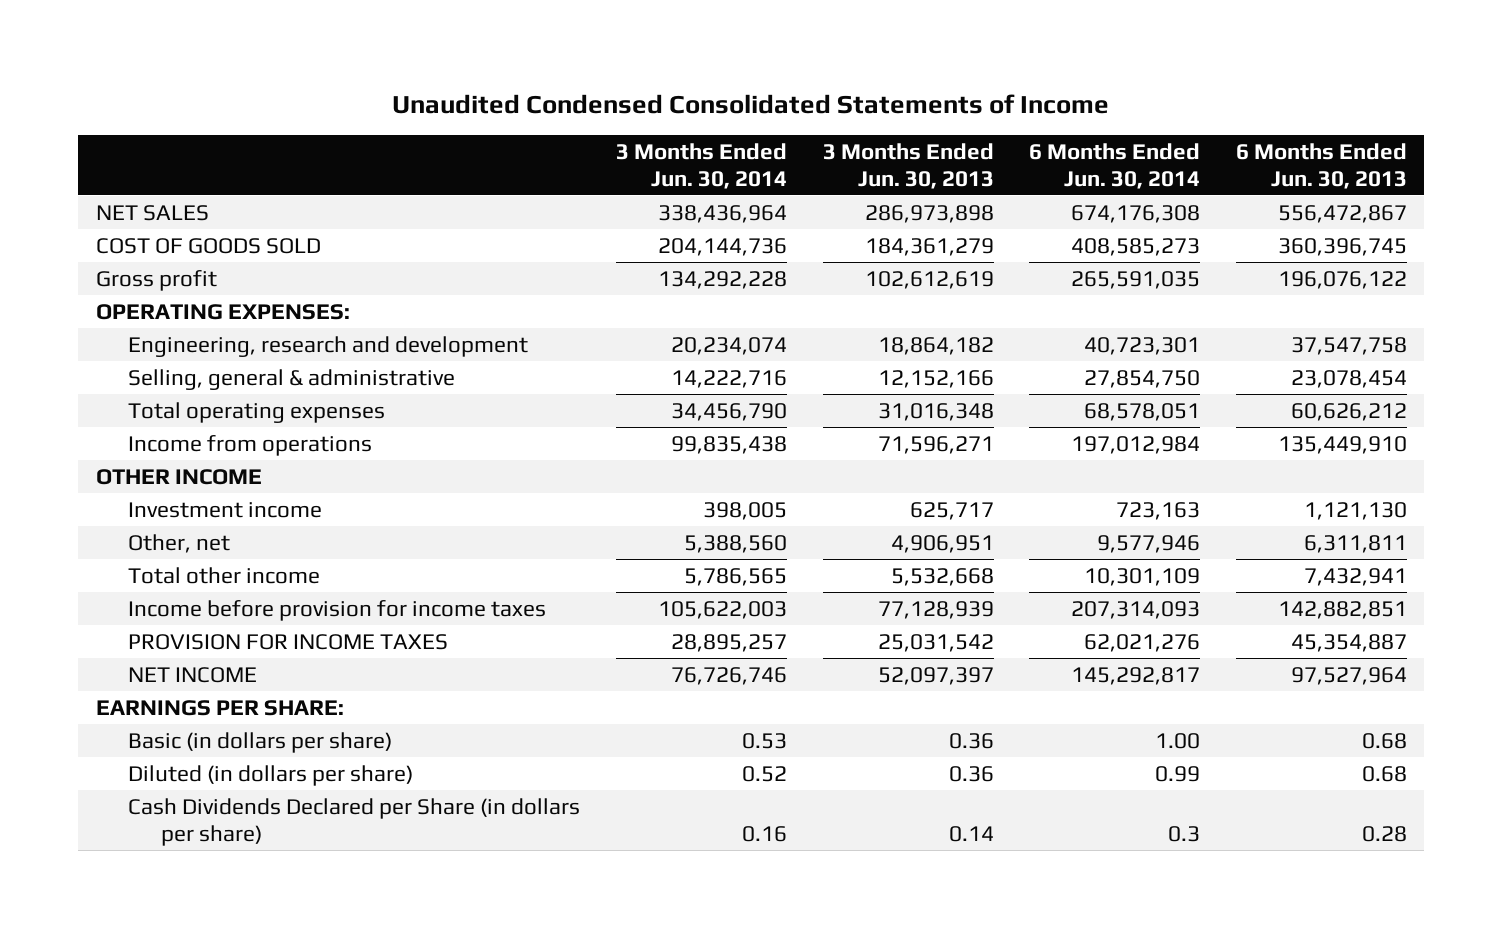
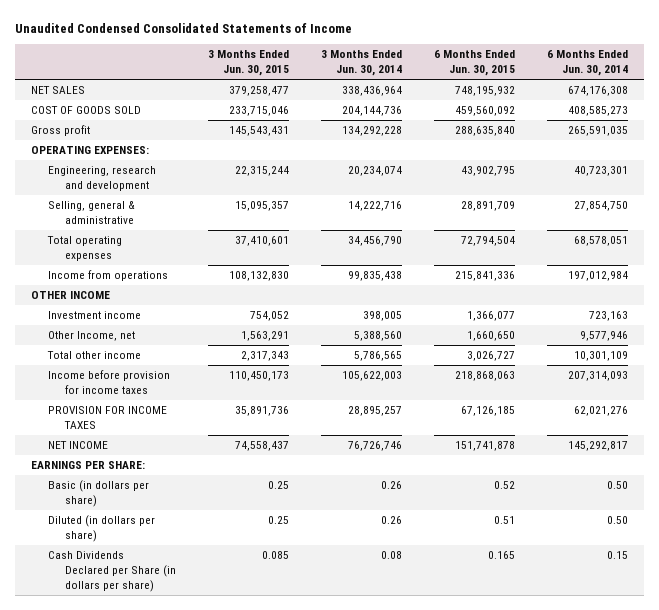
[822,142,994,189] 3 Months Ended Jun. 30, 2013 -> none
[1235,142,1407,189] 6 Months Ended Jun. 30, 2013 -> none
none -> [207,50,289,77] 3 Months Ended Jun. 30, 2015
none -> [434,50,516,77] 6 Months Ended Jun. 30, 2015
[128,533,231,553] Other, net -> [47,331,135,342] Other Income, net
[742,732,788,749] 0.53 -> [380,481,402,490] 0.26
[1155,732,1201,749] 1.00 -> [607,481,629,490] 0.50
[742,765,788,782] 0.52 -> [380,516,402,525] 0.26
[1155,765,1201,782] 0.99 -> [607,516,629,525] 0.50
[742,825,788,842] 0.16 -> [380,551,402,560] 0.08
[1168,825,1201,842] 0.3 -> [607,551,629,560] 0.15

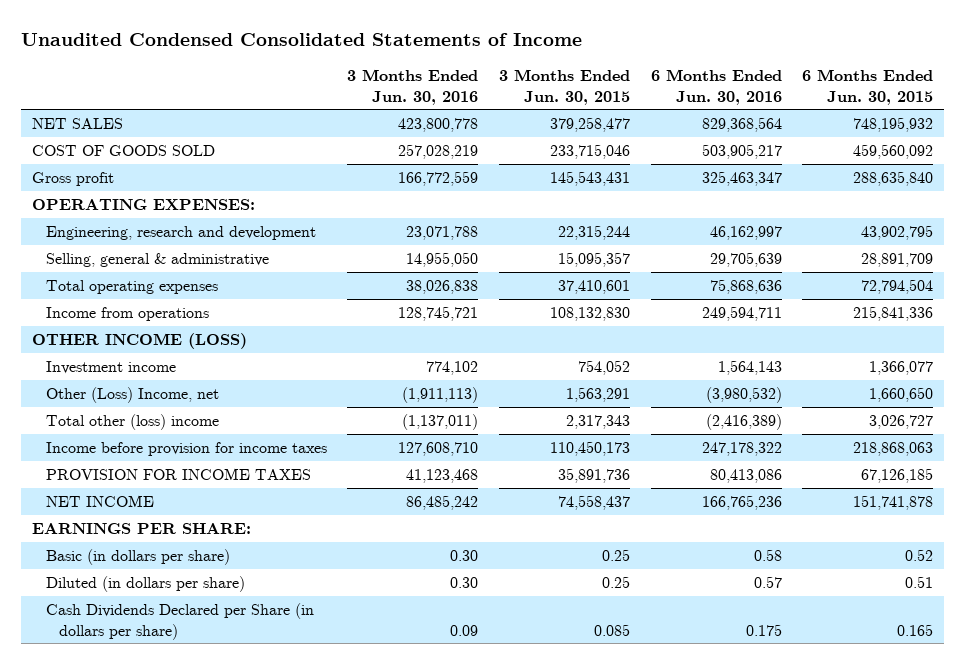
[320,50,402,77] 3 Months Ended Jun. 30, 2014 -> none
[547,50,629,77] 6 Months Ended Jun. 30, 2014 -> none
none -> [347,68,479,105] 3 Months Ended Jun. 30, 2016
none -> [650,68,782,105] 6 Months Ended Jun. 30, 2016
[30,291,110,300] OTHER INCOME -> [31,332,247,349] OTHER INCOME (LOSS)
[47,331,135,342] Other Income, net -> [45,386,219,403] Other (Loss) Income, net
[46,351,141,360] Total other income -> [45,413,219,430] Total other (loss) income

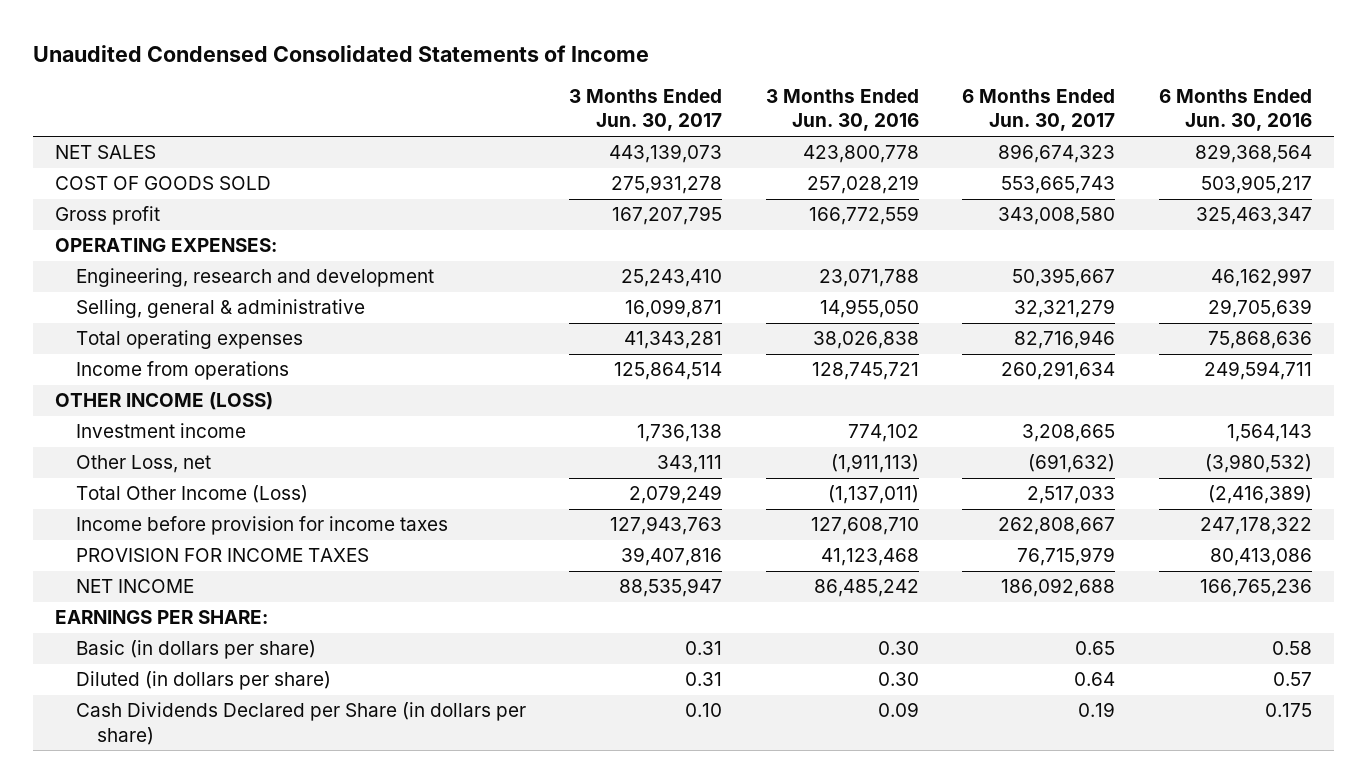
[499,68,631,105] 3 Months Ended Jun. 30, 2015 -> none
[802,68,934,105] 6 Months Ended Jun. 30, 2015 -> none
none -> [569,89,723,132] 3 Months Ended Jun. 30, 2017
none -> [962,89,1116,132] 6 Months Ended Jun. 30, 2017
[45,386,219,403] Other (Loss) Income, net -> [75,455,211,474] Other Loss, net
[45,413,219,430] Total other (loss) income -> [75,485,308,504] Total Other Income (Loss)

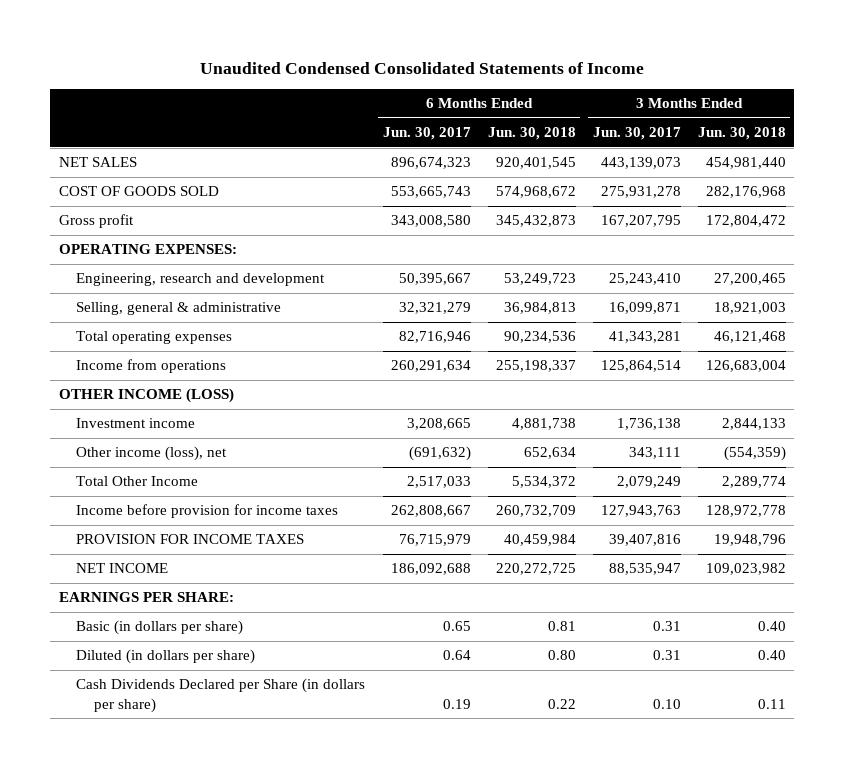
[765,89,919,132] 3 Months Ended Jun. 30, 2016 -> none
[1158,89,1312,132] 6 Months Ended Jun. 30, 2016 -> none
none -> [487,127,576,141] Jun. 30, 2018
none -> [697,127,786,141] Jun. 30, 2018
[75,455,211,474] Other Loss, net -> [76,446,228,462] Other income (loss), net
[75,485,308,504] Total Other Income (Loss) -> [76,476,199,487] Total Other Income

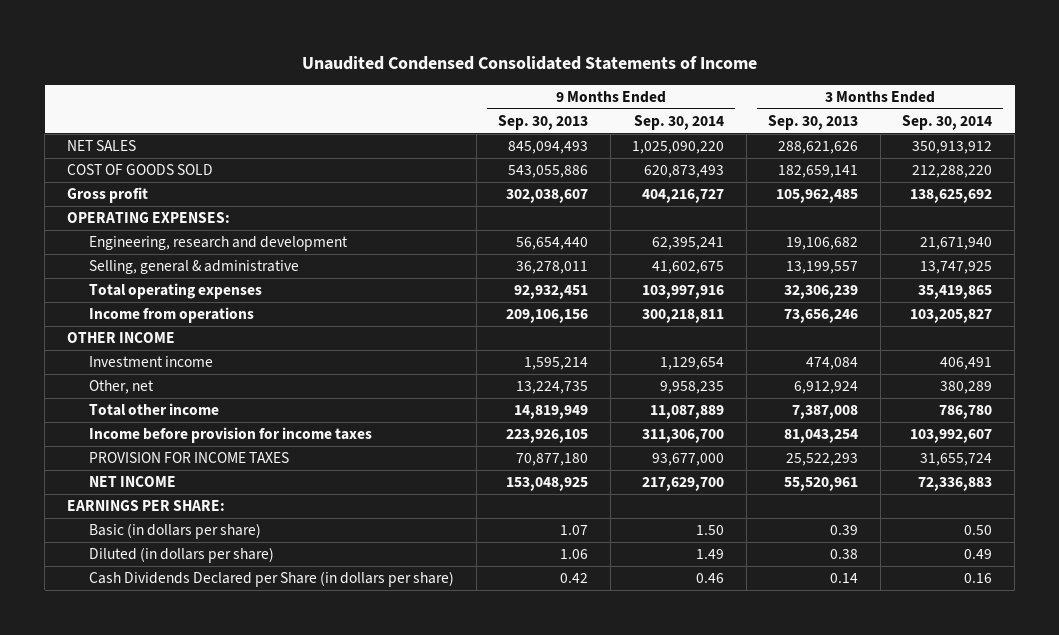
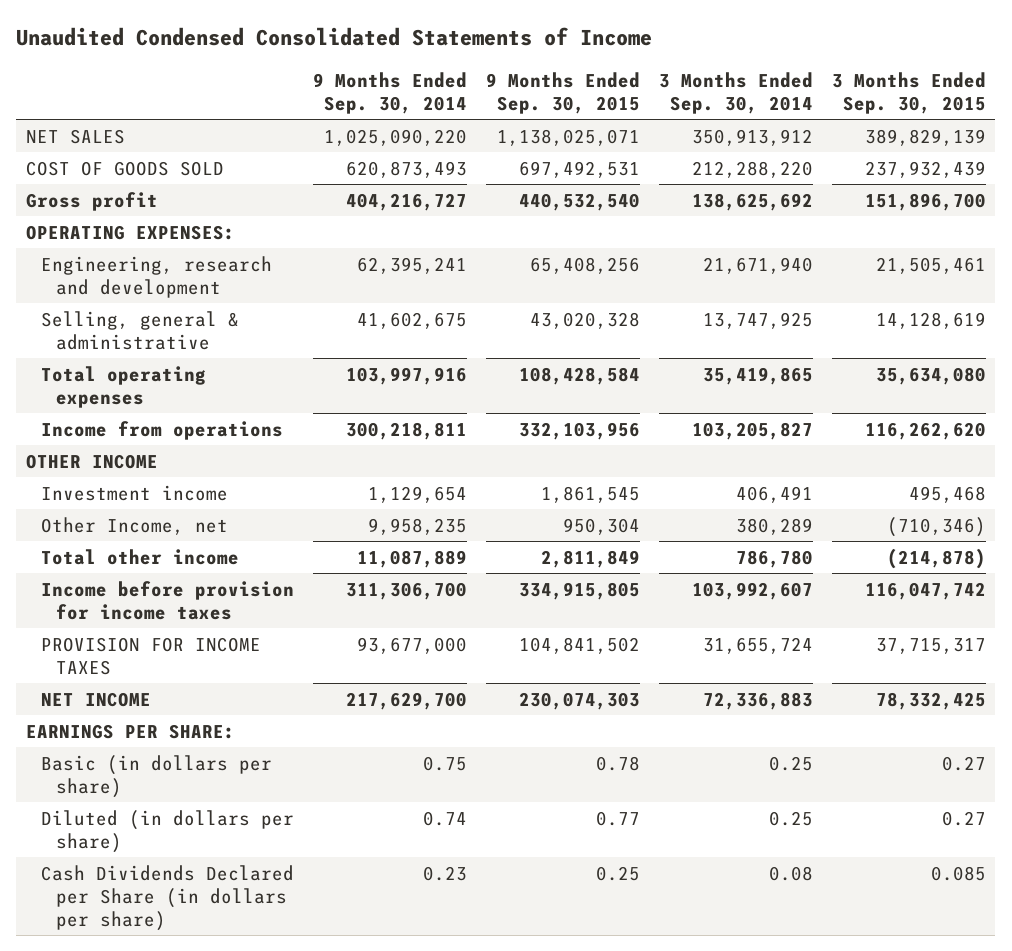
[498,114,589,130] Sep. 30, 2013 -> none
[768,114,859,130] Sep. 30, 2013 -> none
none -> [485,71,640,114] 9 Months Ended Sep. 30, 2015
none -> [831,71,986,114] 3 Months Ended Sep. 30, 2015
[89,380,155,395] Other, net -> [40,516,228,535] Other Income, net
[696,525,725,536] 1.50 -> [422,755,467,771] 0.75
[964,525,993,536] 0.50 -> [768,755,813,771] 0.25
[696,549,725,560] 1.49 -> [422,810,467,826] 0.74
[964,549,993,560] 0.49 -> [768,810,813,826] 0.25
[696,573,725,584] 0.46 -> [422,865,467,881] 0.23
[964,573,993,584] 0.16 -> [768,865,813,881] 0.08

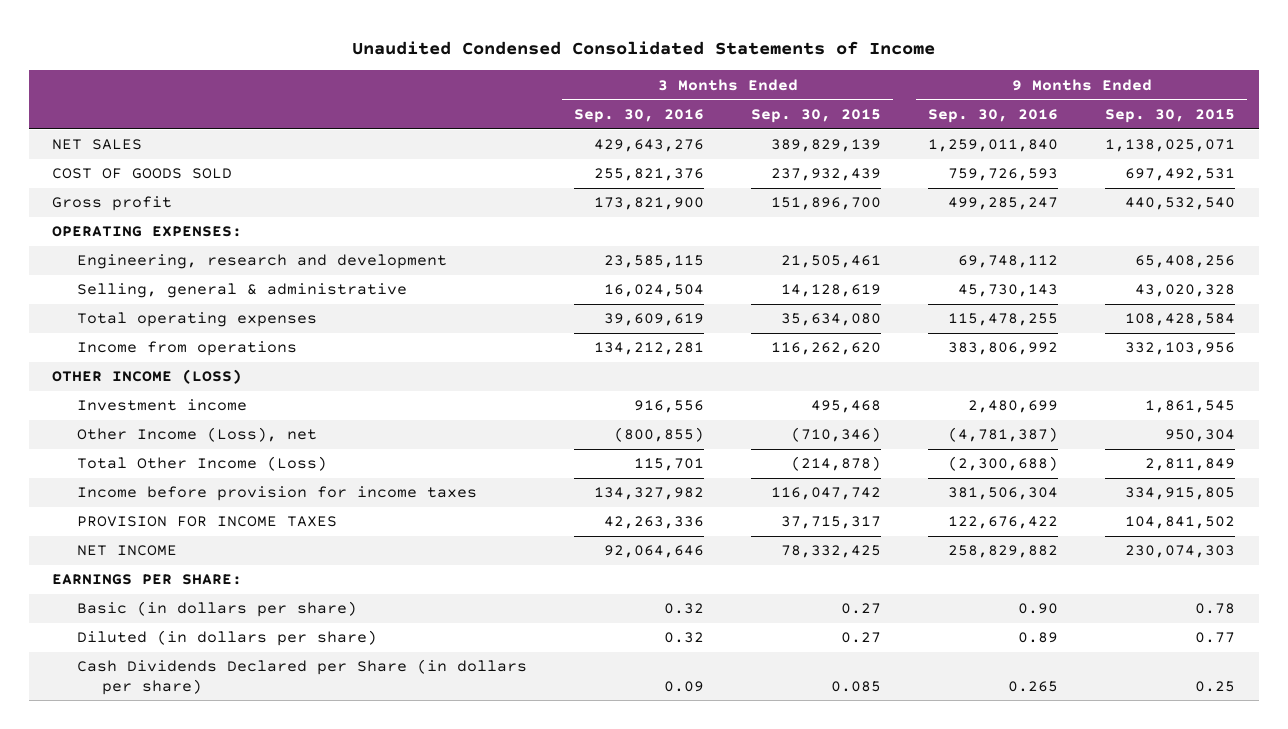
[312,71,467,114] 9 Months Ended Sep. 30, 2014 -> none
[658,71,813,114] 3 Months Ended Sep. 30, 2014 -> none
none -> [573,109,704,124] Sep. 30, 2016
none -> [928,109,1059,124] Sep. 30, 2016
[25,453,158,469] OTHER INCOME -> [52,369,243,385] OTHER INCOME (LOSS)
[40,516,228,535] Other Income, net -> [76,427,317,443] Other Income (Loss), net
[40,548,239,565] Total other income -> [76,456,327,472] Total Other Income (Loss)

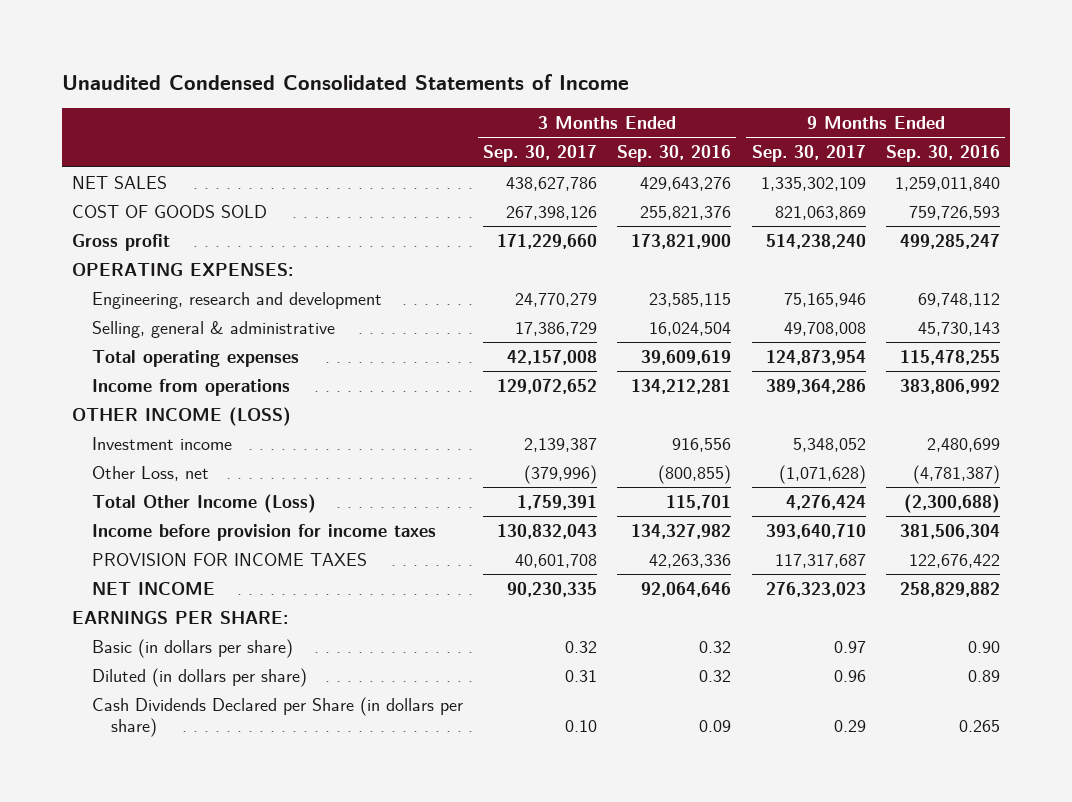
[751,109,882,124] Sep. 30, 2015 -> none
[1105,109,1236,124] Sep. 30, 2015 -> none
none -> [483,145,598,163] Sep. 30, 2017
none -> [751,145,866,163] Sep. 30, 2017
[76,427,317,443] Other Income (Loss), net -> [91,465,209,481] Other Loss, net

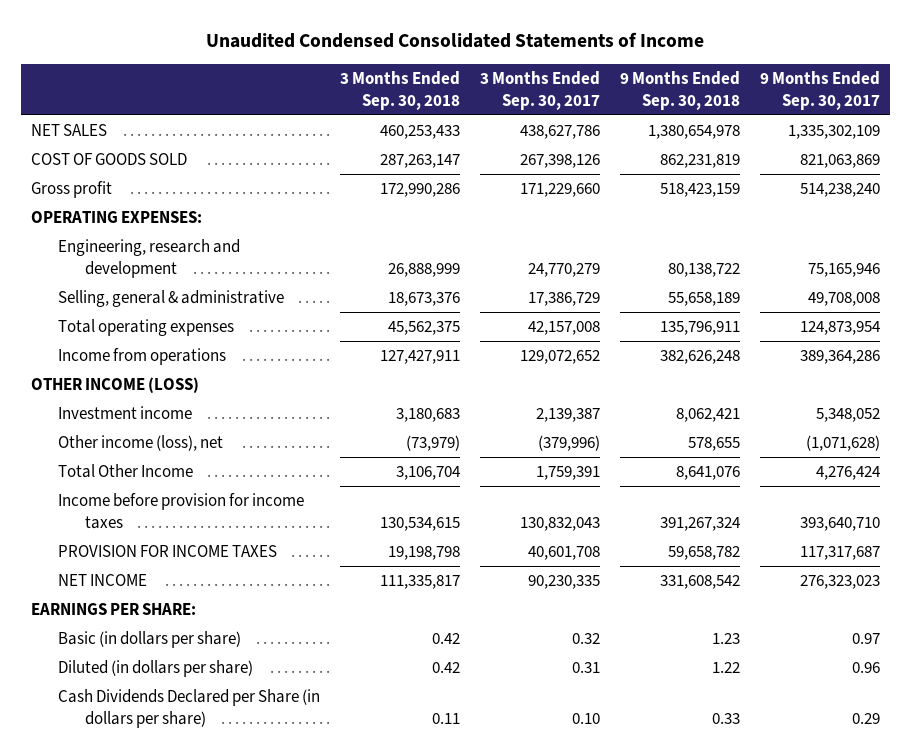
[617,145,732,163] Sep. 30, 2016 -> none
[885,145,1000,163] Sep. 30, 2016 -> none
none -> [339,71,460,110] 3 Months Ended Sep. 30, 2018
none -> [619,71,740,110] 9 Months Ended Sep. 30, 2018
[91,465,209,481] Other Loss, net -> [57,435,223,452] Other income (loss), net
[91,493,316,513] Total Other Income (Loss) -> [57,464,193,479] Total Other Income

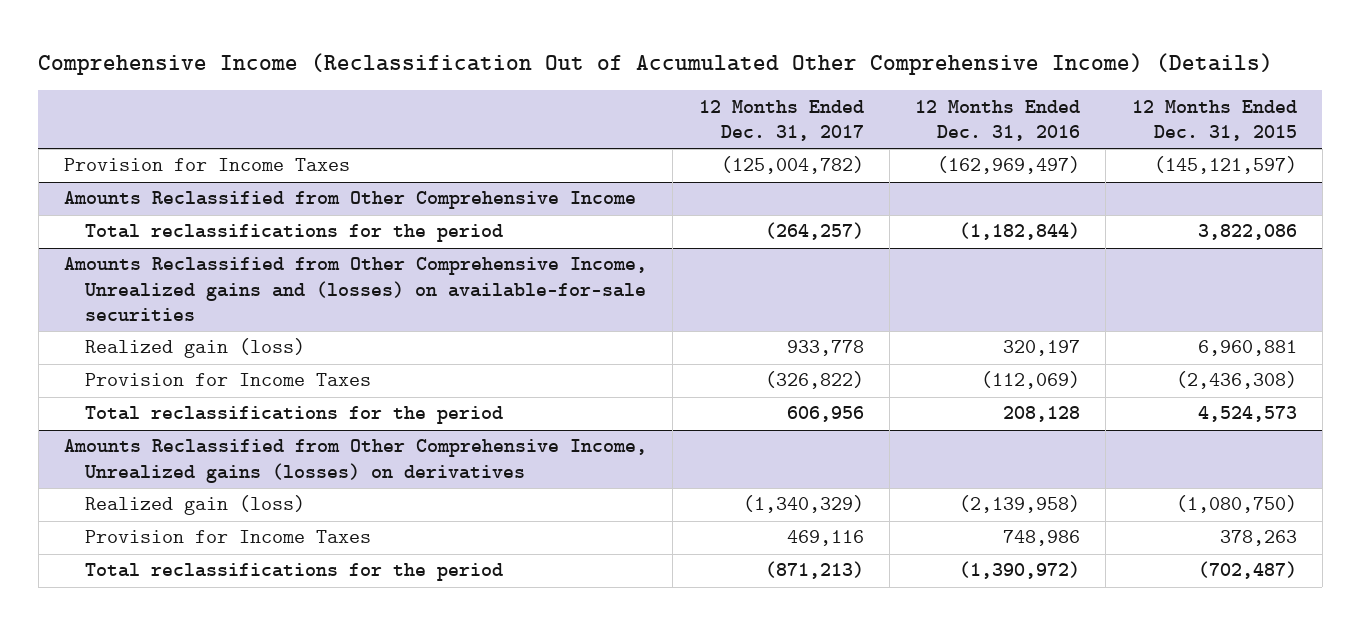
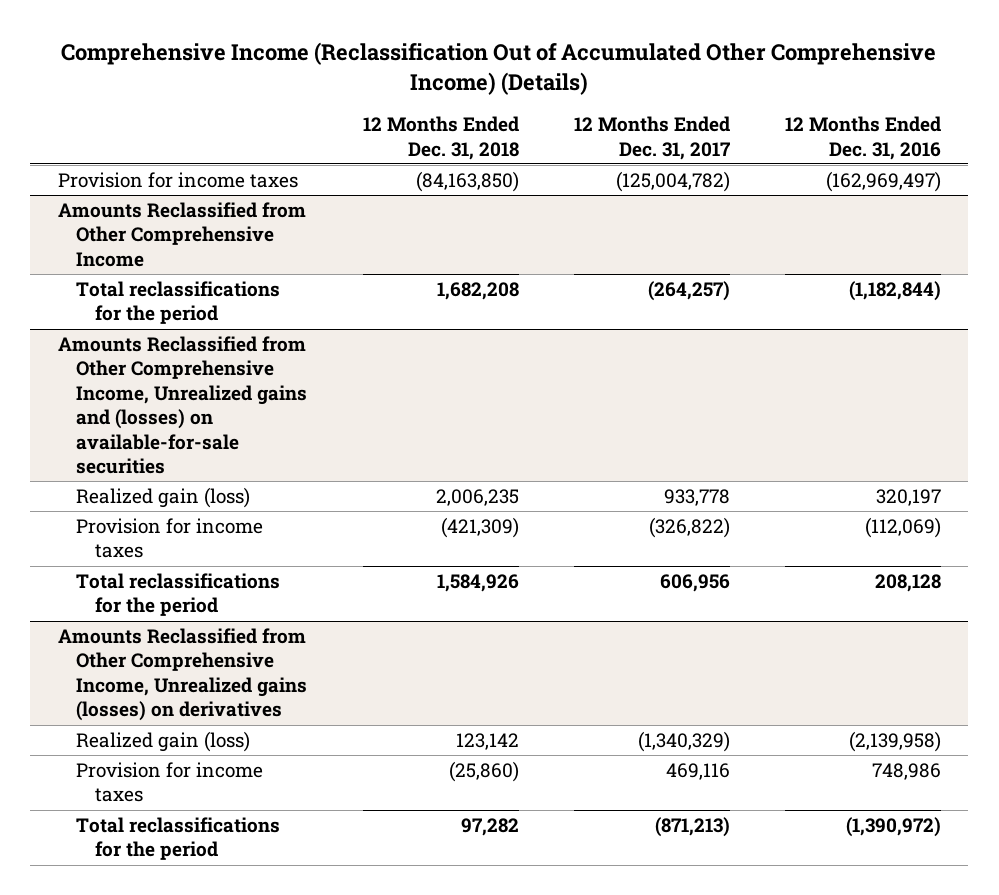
[1131,99,1297,141] 12 Months Ended Dec. 31, 2015 -> none
none -> [362,116,519,160] 12 Months Ended Dec. 31, 2018
[64,158,351,172] Provision for Income Taxes -> [57,172,298,189] Provision for income taxes
[84,373,371,387] Provision for Income Taxes -> [76,518,264,559] Provision for income taxes
[84,530,371,544] Provision for Income Taxes -> [76,762,264,803] Provision for income taxes

